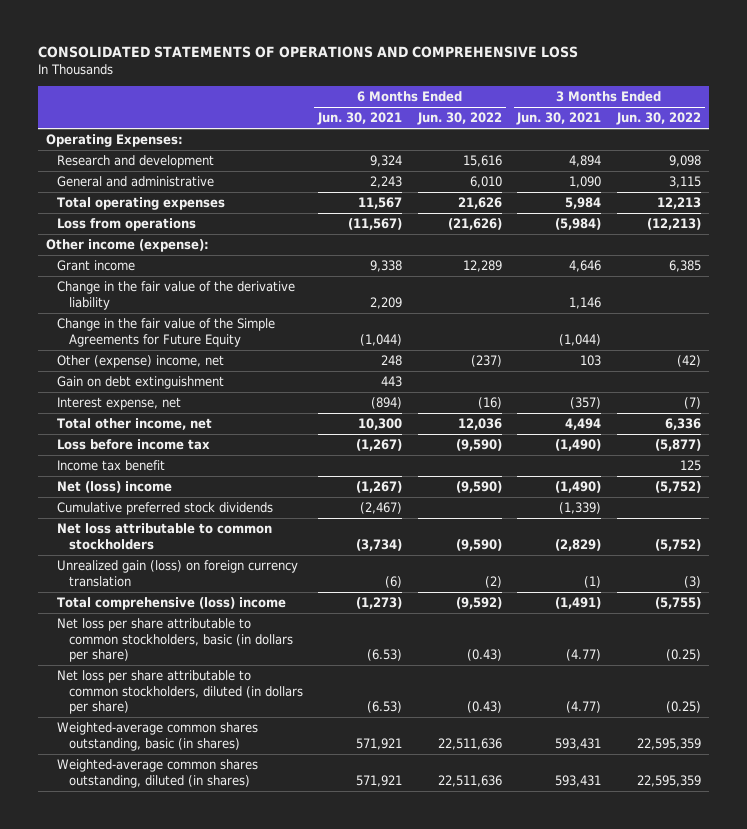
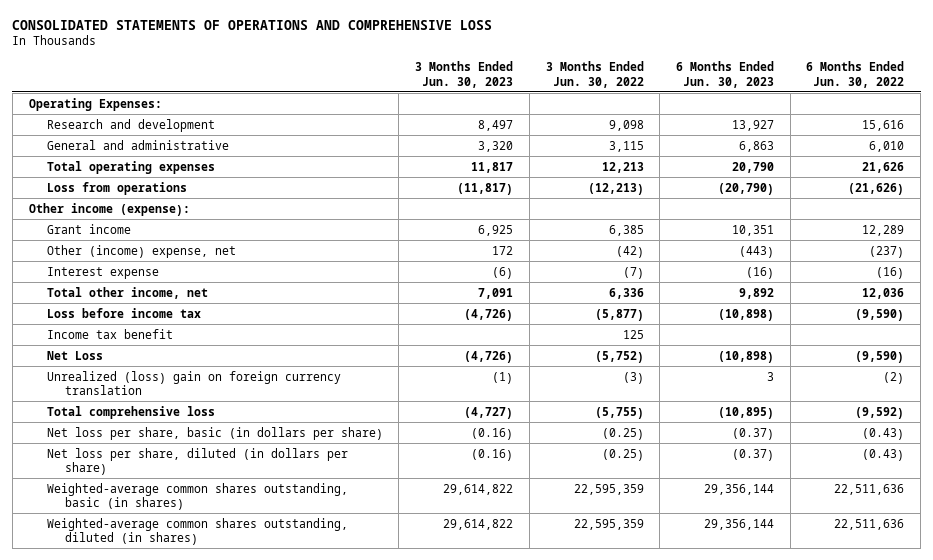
[317,112,403,126] Jun. 30, 2021 -> none
[516,112,602,126] Jun. 30, 2021 -> none
none -> [415,61,514,88] 3 Months Ended Jun. 30, 2023
none -> [676,61,775,88] 6 Months Ended Jun. 30, 2023
[57,281,296,310] Change in the fair value of the derivative liability -> none
[57,318,276,347] Change in the fair value of the Simple Agreements for Future Equity -> none
[57,376,225,390] Gain on debt extinguishment -> none
[57,355,225,369] Other (expense) income, net -> [46,244,236,258] Other (income) expense, net
[57,397,182,411] Interest expense, net -> [46,266,159,279] Interest expense
[57,502,274,516] Cumulative preferred stock dividends -> none
[57,523,273,550] Net loss attributable to common stockholders -> none
[57,481,173,494] Net (loss) income -> [46,350,103,360] Net Loss
[57,560,299,587] Unrealized gain (loss) on foreign currency translation -> [46,370,341,395] Unrealized (loss) gain on foreign currency translation
[57,597,287,611] Total comprehensive (loss) income -> [46,405,215,419] Total comprehensive loss
[57,618,293,662] Net loss per share attributable to common stockholders, basic (in dollars per share) -> [46,426,383,440] Net loss per share, basic (in dollars per share)
[57,670,303,714] Net loss per share attributable to common stockholders, diluted (in dollars per share) -> [46,447,348,475] Net loss per share, diluted (in dollars per share)

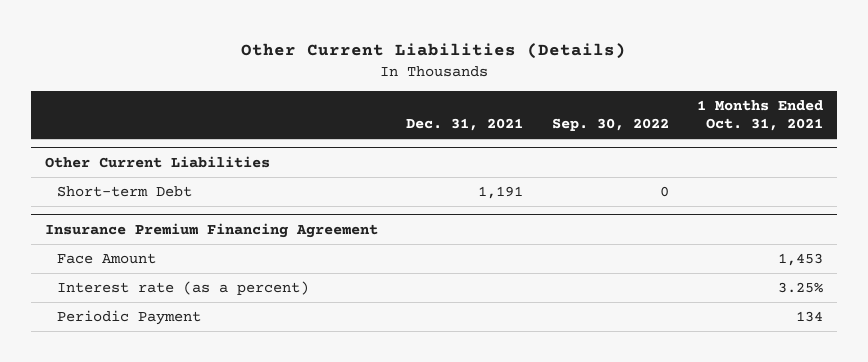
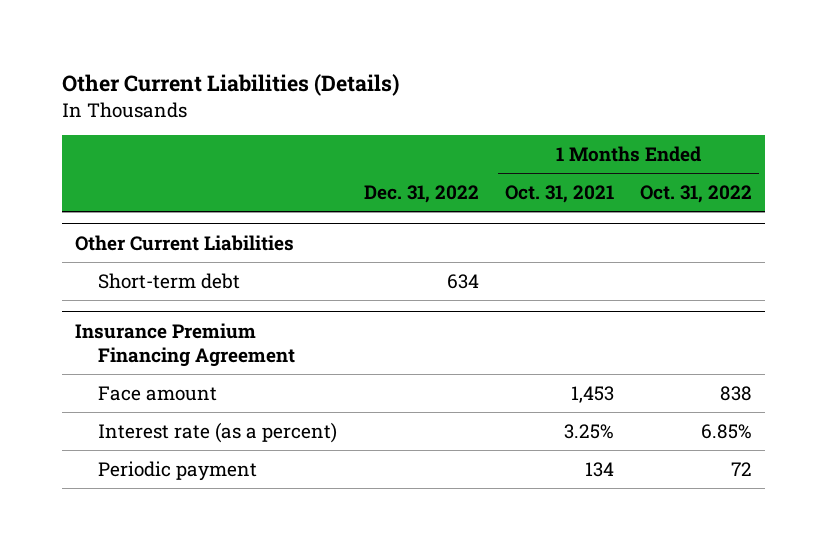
[406,118,524,132] Dec. 31, 2021 -> none
[551,118,669,132] Sep. 30, 2022 -> none
none -> [363,184,479,203] Dec. 31, 2022
none -> [640,184,753,203] Oct. 31, 2022
[56,186,192,198] Short-term Debt -> [98,272,241,289] Short-term debt
[56,253,156,265] Face Amount -> [98,385,218,401] Face amount
[56,310,201,326] Periodic Payment -> [98,460,258,481] Periodic payment

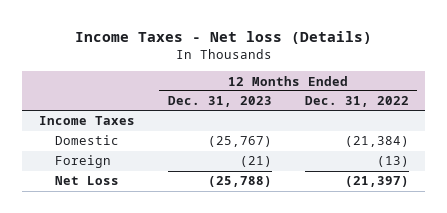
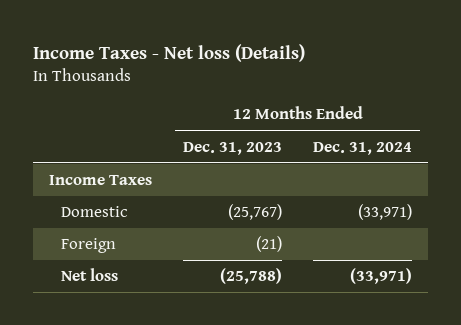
[304,96,409,108] Dec. 31, 2022 -> none
none -> [313,141,413,155] Dec. 31, 2024
[54,176,119,186] Net Loss -> [60,268,118,282] Net loss

